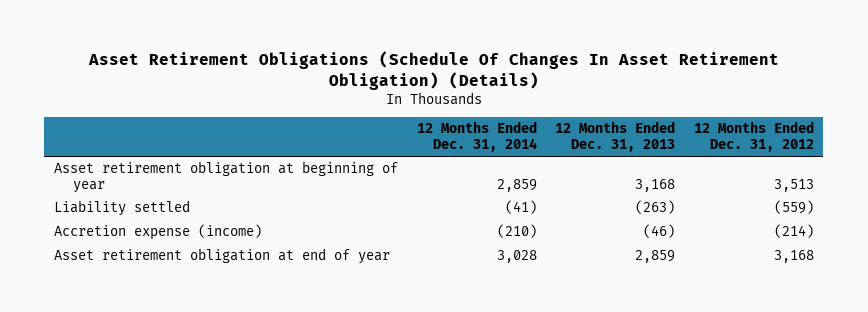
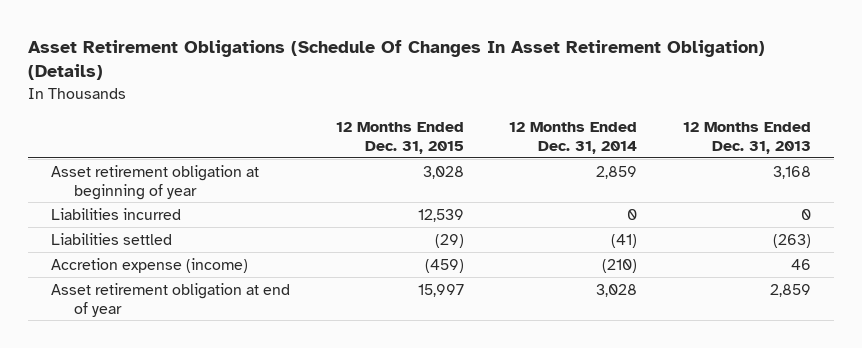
[694,121,815,153] 12 Months Ended Dec. 31, 2012 -> none
none -> [335,121,464,154] 12 Months Ended Dec. 31, 2015
none -> [51,207,182,220] Liabilities incurred
[53,200,190,217] Liability settled -> [51,232,173,245] Liabilities settled
[643,224,676,239] (46) -> [791,258,812,270] 46

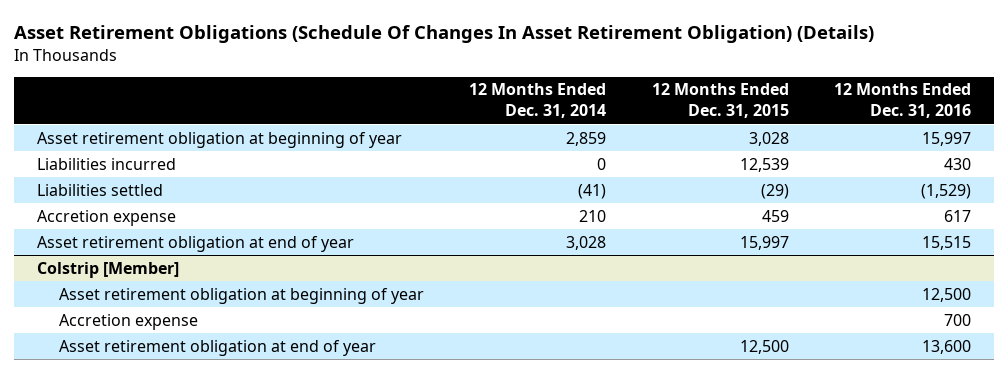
[683,121,812,154] 12 Months Ended Dec. 31, 2013 -> none
none -> [834,83,972,119] 12 Months Ended Dec. 31, 2016
[51,257,249,273] Accretion expense (income) -> [37,209,177,226] Accretion expense
[424,258,464,273] (459) -> [761,209,789,222] 459
[602,258,638,273] (210) -> [579,209,607,222] 210
none -> [37,261,180,278] Colstrip [Member]
none -> [58,287,424,304] Asset retirement obligation at beginning of year
none -> [58,313,198,330] Accretion expense
none -> [58,339,376,356] Asset retirement obligation at end of year

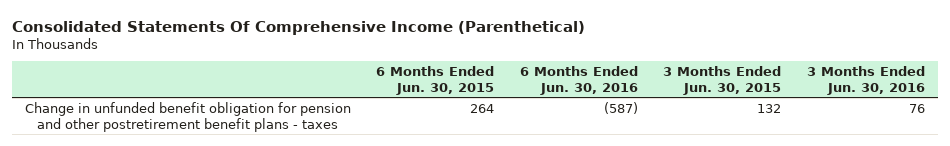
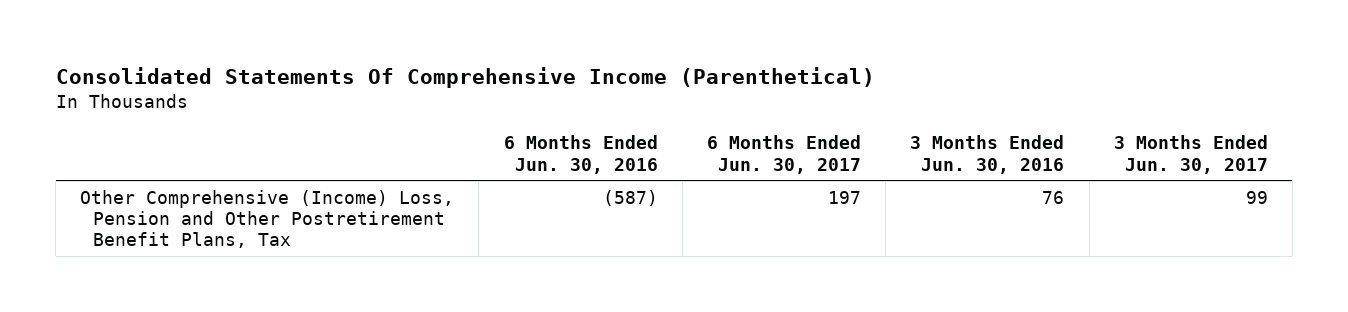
[376,65,495,95] 6 Months Ended Jun. 30, 2015 -> none
[663,65,782,95] 3 Months Ended Jun. 30, 2015 -> none
none -> [706,135,861,174] 6 Months Ended Jun. 30, 2017
none -> [1113,135,1268,174] 3 Months Ended Jun. 30, 2017
[24,101,351,132] Change in unfunded benefit obligation for pension and other postretirement benefit plans - taxes -> [80,189,455,249] Other Comprehensive (Income) Loss, Pension and Other Postretirement Benefit Plans, Tax

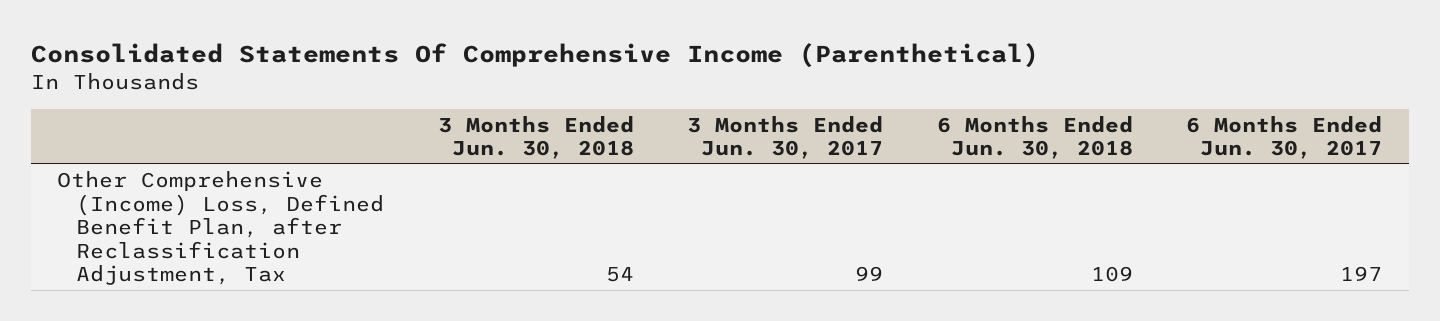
[503,135,658,174] 6 Months Ended Jun. 30, 2016 -> none
[910,135,1065,174] 3 Months Ended Jun. 30, 2016 -> none
none -> [437,115,634,160] 3 Months Ended Jun. 30, 2018
none -> [936,115,1133,160] 6 Months Ended Jun. 30, 2018
[80,189,455,249] Other Comprehensive (Income) Loss, Pension and Other Postretirement Benefit Plans, Tax -> [57,171,385,286] Other Comprehensive (Income) Loss, Defined Benefit Plan, after Reclassification Adjustment, Tax

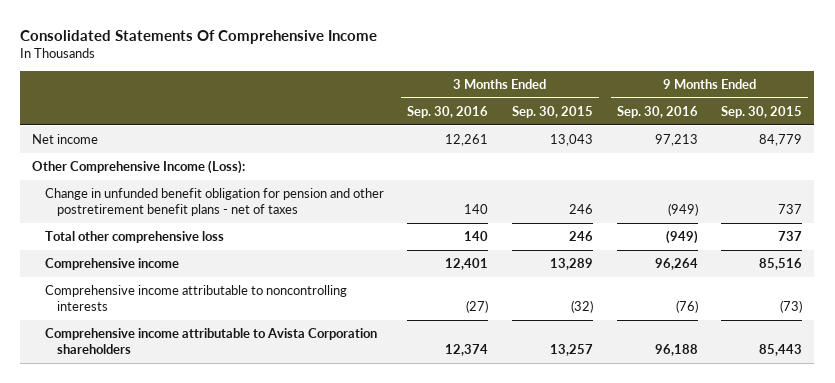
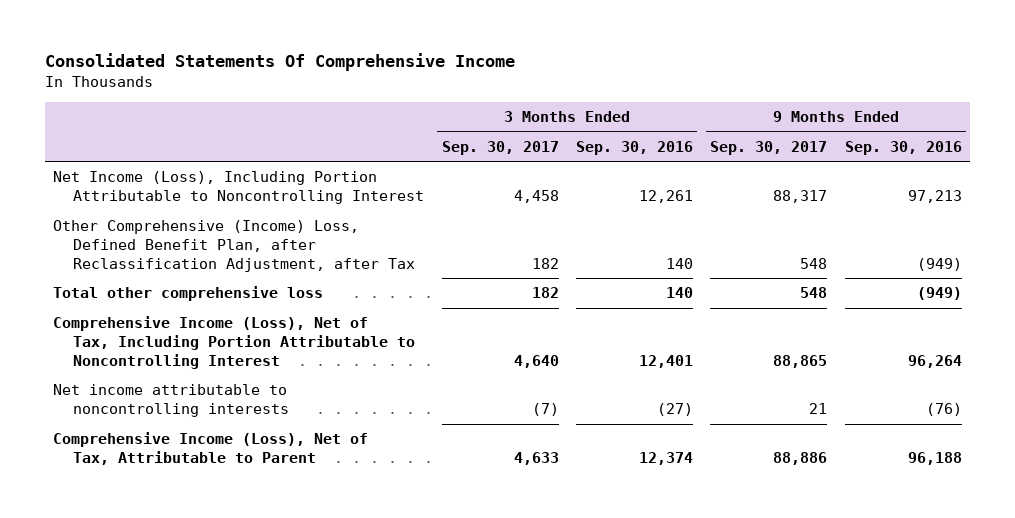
[512,105,594,118] Sep. 30, 2015 -> none
[721,105,803,118] Sep. 30, 2015 -> none
none -> [441,140,559,155] Sep. 30, 2017
none -> [710,140,828,155] Sep. 30, 2017
[32,160,246,175] Other Comprehensive Income (Loss): -> none
[32,134,99,145] Net income -> [53,171,425,205] Net Income (Loss), Including Portion Attributable to Noncontrolling Interest
[44,188,384,217] Change in unfunded benefit obligation for pension and other postretirement benefit plans - net of taxes -> [53,220,416,272] Other Comprehensive (Income) Loss, Defined Benefit Plan, after Reclassification Adjustment, after Tax
[44,258,179,271] Comprehensive income -> [53,316,416,369] Comprehensive Income (Loss), Net of Tax, Including Portion Attributable to Noncontrolling Interest
[44,285,347,312] Comprehensive income attributable to noncontrolling interests -> [53,384,290,418] Net income attributable to noncontrolling interests
[44,328,377,355] Comprehensive income attributable to Avista Corporation shareholders -> [53,432,369,466] Comprehensive Income (Loss), Net of Tax, Attributable to Parent

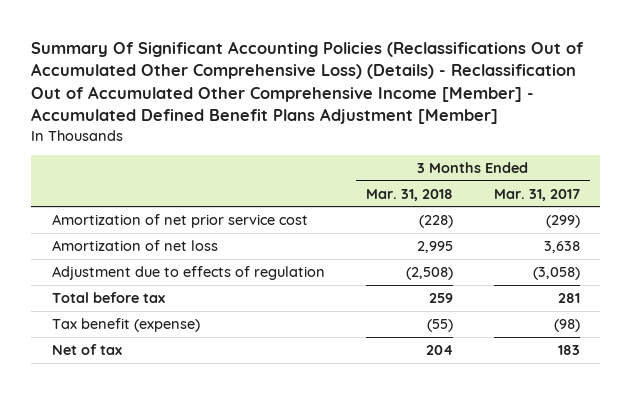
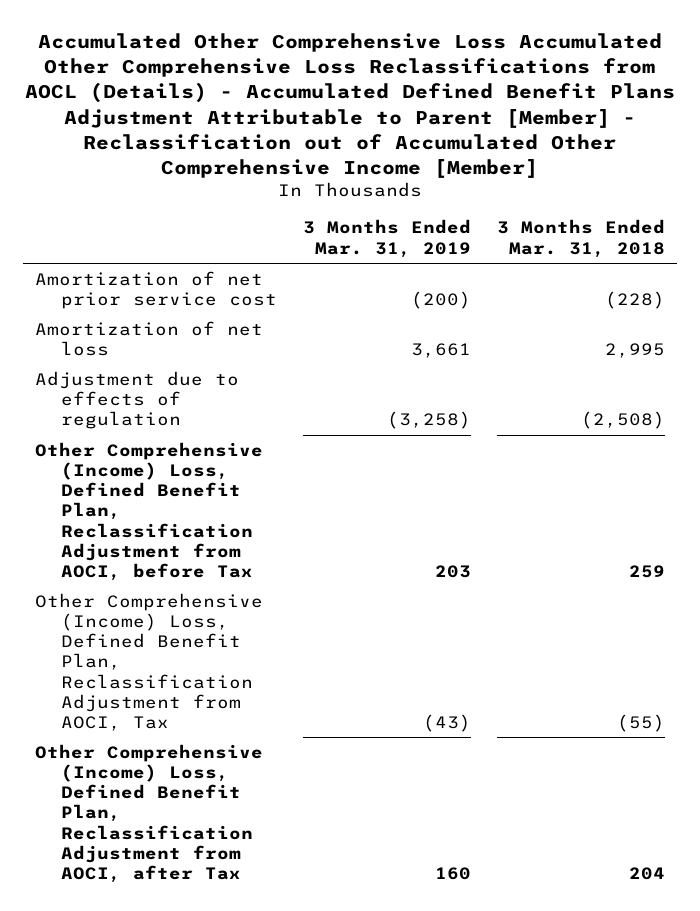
[31,40,585,125] Summary Of Significant Accounting Policies (Reclassifications Out of Accumulated Other Comprehensive Loss) (Details) - Reclassification Out of Accumulated Other Comprehensive Income [Member] - Accumulated Defined Benefit Plans Adjustment [Member] -> [25,32,676,179] Accumulated Other Comprehensive Loss Accumulated Other Comprehensive Loss Reclassifications from AOCL (Details) - Accumulated Defined Benefit Plans Adjustment Attributable to Parent [Member] - Reclassification out of Accumulated Other Comprehensive Income [Member]
[493,188,580,201] Mar. 31, 2017 -> none
none -> [302,219,471,258] 3 Months Ended Mar. 31, 2019
[51,291,165,303] Total before tax -> [35,441,264,582] Other Comprehensive (Income) Loss, Defined Benefit Plan, Reclassification Adjustment from AOCI, before Tax
[51,317,200,332] Tax benefit (expense) -> [35,592,264,732] Other Comprehensive (Income) Loss, Defined Benefit Plan, Reclassification Adjustment from AOCI, Tax
[51,343,122,355] Net of tax -> [35,743,264,884] Other Comprehensive (Income) Loss, Defined Benefit Plan, Reclassification Adjustment from AOCI, after Tax

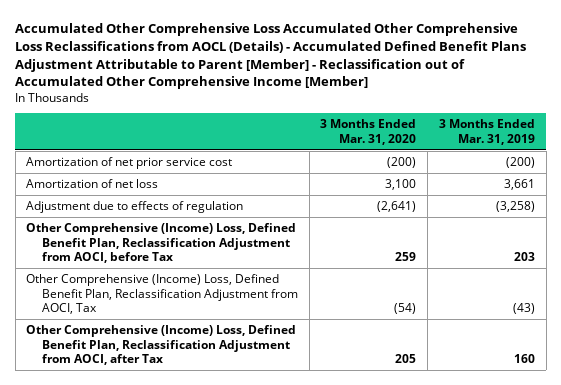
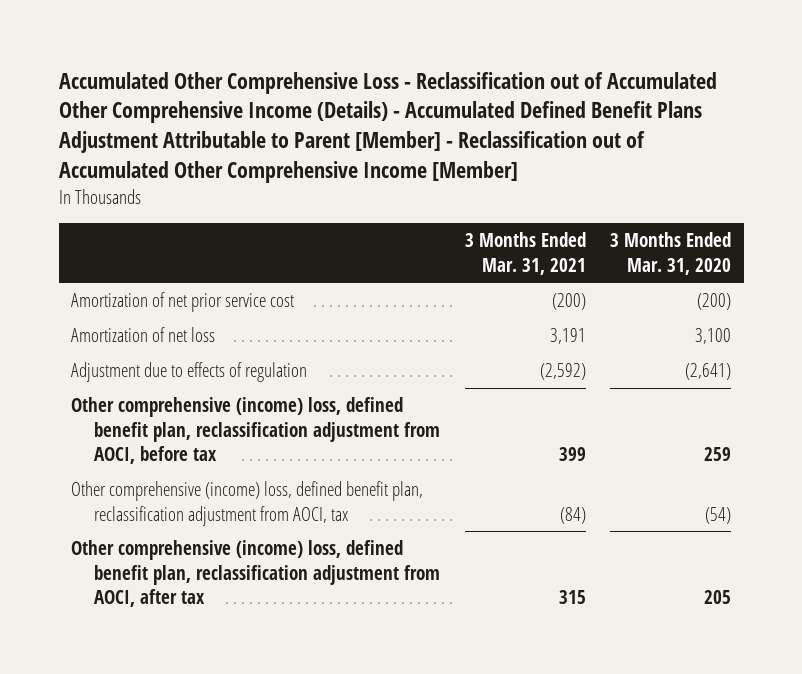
[15,23,527,90] Accumulated Other Comprehensive Loss Accumulated Other Comprehensive Loss Reclassifications from AOCL (Details) - Accumulated Defined Benefit Plans Adjustment Attributable to Parent [Member] - Reclassification out of Accumulated Other Comprehensive Income [Member] -> [58,71,717,183] Accumulated Other Comprehensive Loss - Reclassification out of Accumulated Other Comprehensive Income (Details) - Accumulated Defined Benefit Plans Adjustment Attributable to Parent [Member] - Reclassification out of Accumulated Other Comprehensive Income [Member]
[438,119,535,145] 3 Months Ended Mar. 31, 2019 -> none
none -> [464,232,586,275] 3 Months Ended Mar. 31, 2021
[26,222,297,264] Other Comprehensive (Income) Loss, Defined Benefit Plan, Reclassification Adjustment from AOCI, before Tax -> [70,397,441,465] Other comprehensive (income) loss, defined benefit plan, reclassification adjustment from AOCI, before tax
[26,273,299,315] Other Comprehensive (Income) Loss, Defined Benefit Plan, Reclassification Adjustment from AOCI, Tax -> [70,481,423,526] Other comprehensive (income) loss, defined benefit plan, reclassification adjustment from AOCI, tax
[26,324,297,366] Other Comprehensive (Income) Loss, Defined Benefit Plan, Reclassification Adjustment from AOCI, after Tax -> [70,540,441,608] Other comprehensive (income) loss, defined benefit plan, reclassification adjustment from AOCI, after tax

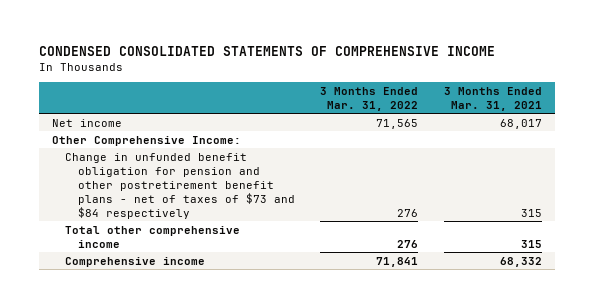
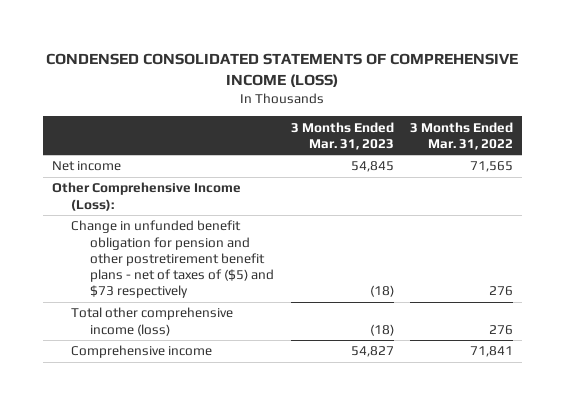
[38,46,495,57] CONDENSED CONSOLIDATED STATEMENTS OF COMPREHENSIVE INCOME -> [46,52,519,87] CONDENSED CONSOLIDATED STATEMENTS OF COMPREHENSIVE INCOME (LOSS)
[444,86,543,111] 3 Months Ended Mar. 31, 2021 -> none
none -> [290,121,394,150] 3 Months Ended Mar. 31, 2023
[51,135,241,146] Other Comprehensive Income: -> [51,182,241,211] Other Comprehensive Income (Loss):
[64,152,295,219] Change in unfunded benefit obligation for pension and other postretirement benefit plans - net of taxes of $73 and $84 respectively -> [70,220,274,299] Change in unfunded benefit obligation for pension and other postretirement benefit plans - net of taxes of ($5) and $73 respectively
[64,225,240,248] Total other comprehensive income -> [70,307,233,336] Total other comprehensive income (loss)

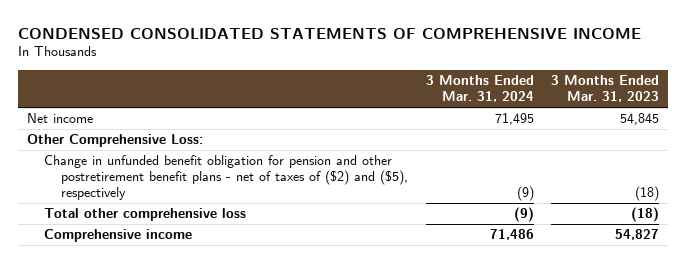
[46,52,519,87] CONDENSED CONSOLIDATED STATEMENTS OF COMPREHENSIVE INCOME (LOSS) -> [17,27,641,39] CONDENSED CONSOLIDATED STATEMENTS OF COMPREHENSIVE INCOME
[410,121,514,150] 3 Months Ended Mar. 31, 2022 -> none
none -> [425,75,534,103] 3 Months Ended Mar. 31, 2024
[51,182,241,211] Other Comprehensive Income (Loss): -> [26,134,203,148] Other Comprehensive Loss:
[70,220,274,299] Change in unfunded benefit obligation for pension and other postretirement benefit plans - net of taxes of ($5) and $73 respectively -> [43,155,409,201] Change in unfunded benefit obligation for pension and other postretirement benefit plans - net of taxes of ($2) and ($5), respectively
[70,307,233,336] Total other comprehensive income (loss) -> [43,208,246,222] Total other comprehensive loss

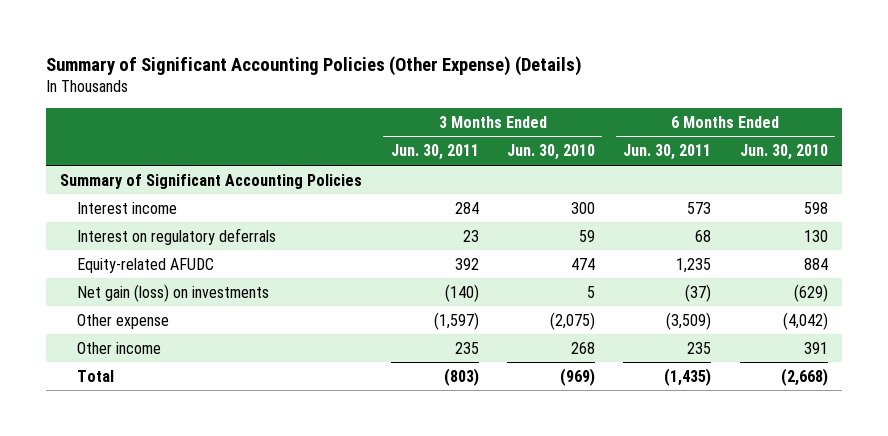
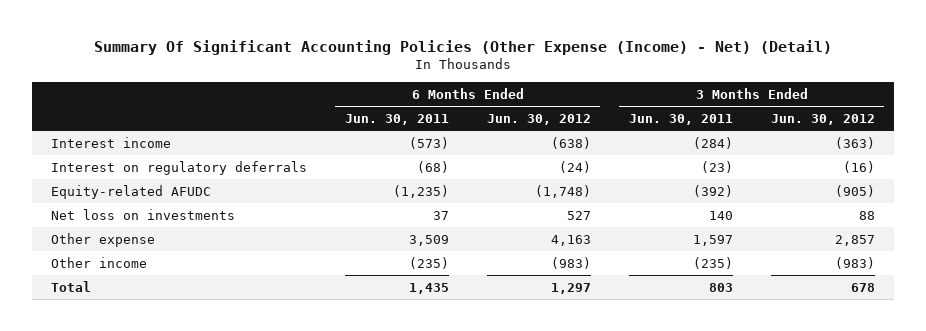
[46,55,583,76] Summary of Significant Accounting Policies (Other Expense) (Details) -> [93,39,832,55] Summary Of Significant Accounting Policies (Other Expense (Income) - Net) (Detail)
[506,144,595,161] Jun. 30, 2010 -> none
[739,144,828,161] Jun. 30, 2010 -> none
none -> [486,113,591,125] Jun. 30, 2012
none -> [770,113,875,125] Jun. 30, 2012
[60,173,363,189] Summary of Significant Accounting Policies -> none
[454,201,479,214] 284 -> [692,136,733,149] (284)
[687,201,712,214] 573 -> [408,136,449,149] (573)
[462,229,479,242] 23 -> [700,160,733,173] (23)
[695,229,712,242] 68 -> [416,160,449,173] (68)
[454,257,479,270] 392 -> [692,184,733,197] (392)
[676,257,712,273] 1,235 -> [392,184,449,198] (1,235)
[76,283,269,302] Net gain (loss) on investments -> [50,208,235,220] Net loss on investments
[444,283,479,302] (140) -> [708,210,733,220] 140
[685,283,712,302] (37) -> [432,210,449,220] 37
[433,311,479,330] (1,597) -> [692,234,733,246] 1,597
[666,311,712,330] (3,509) -> [408,234,449,246] 3,509
[454,341,479,354] 235 -> [692,256,733,269] (235)
[687,341,712,354] 235 -> [408,256,449,269] (235)
[443,367,479,386] (803) -> [708,282,733,292] 803
[664,367,712,386] (1,435) -> [408,282,449,294] 1,435

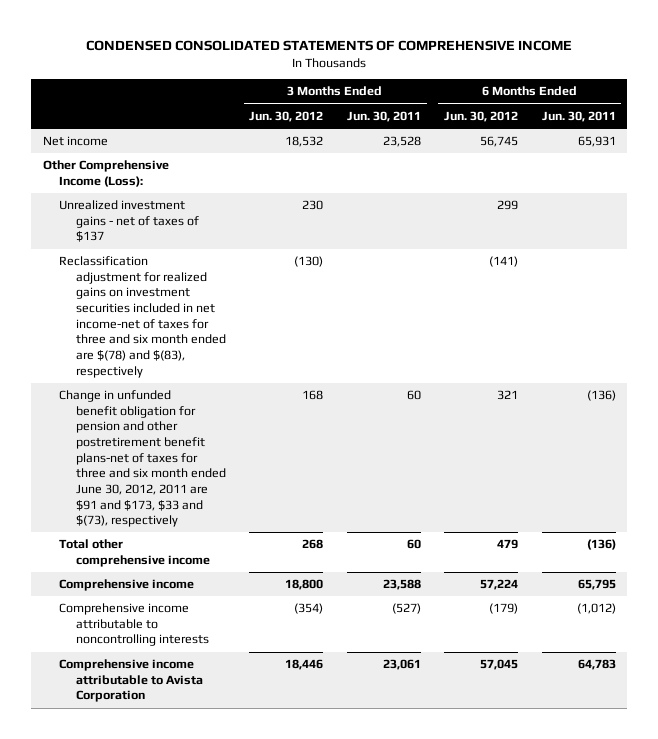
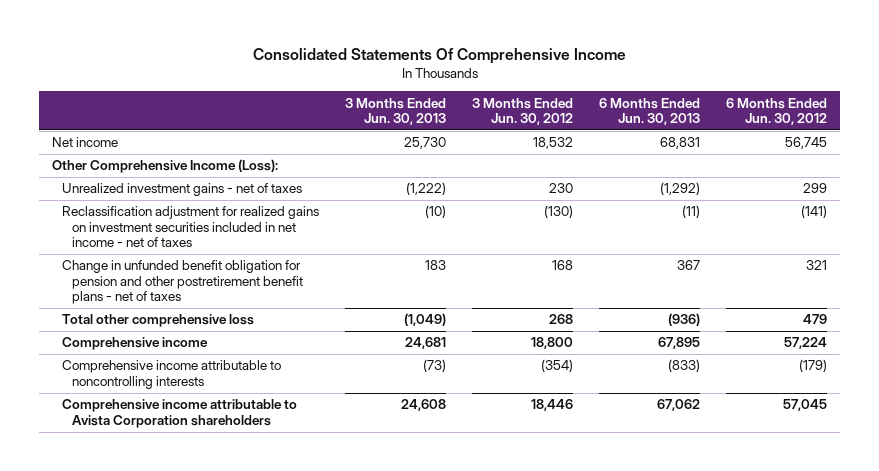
[86,40,573,52] CONDENSED CONSOLIDATED STATEMENTS OF COMPREHENSIVE INCOME -> [252,47,626,64] Consolidated Statements Of Comprehensive Income
[346,110,421,122] Jun. 30, 2011 -> none
[541,110,616,122] Jun. 30, 2011 -> none
none -> [344,97,446,126] 3 Months Ended Jun. 30, 2013
none -> [599,97,701,126] 6 Months Ended Jun. 30, 2013
[59,200,199,243] Unrealized investment gains - net of taxes of $137 -> [61,183,302,197] Unrealized investment gains - net of taxes
[59,256,226,378] Reclassification adjustment for realized gains on investment securities included in net income-net of taxes for three and six month ended are $(78) and $(83), respectively -> [61,206,319,248] Reclassification adjustment for realized gains on investment securities included in net income - net of taxes
[59,390,226,528] Change in unfunded benefit obligation for pension and other postretirement benefit plans-net of taxes for three and six month ended June 30, 2012, 2011 are $91 and $173, $33 and $(73), respectively -> [61,260,303,305] Change in unfunded benefit obligation for pension and other postretirement benefit plans - net of taxes
[59,539,210,567] Total other comprehensive income -> [61,314,254,328] Total other comprehensive loss
[59,659,203,703] Comprehensive income attributable to Avista Corporation -> [61,399,297,428] Comprehensive income attributable to Avista Corporation shareholders

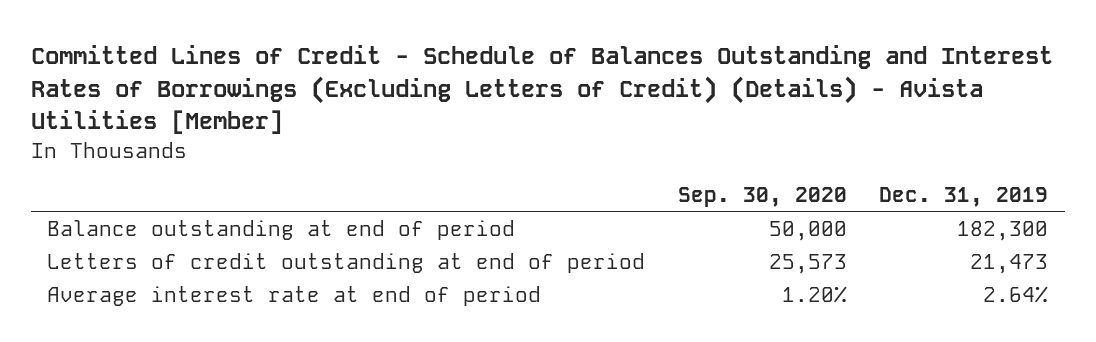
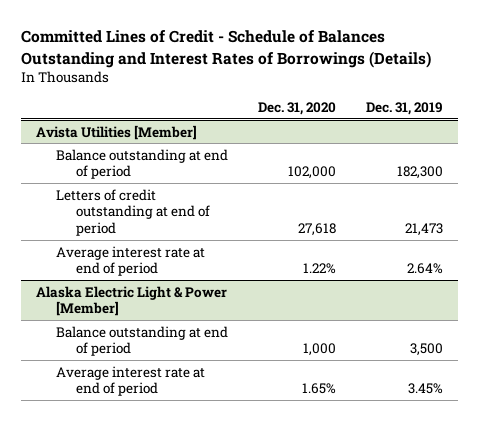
[31,44,1054,135] Committed Lines of Credit - Schedule of Balances Outstanding and Interest Rates of Borrowings (Excluding Letters of Credit) (Details) - Avista Utilities [Member] -> [21,30,432,68] Committed Lines of Credit - Schedule of Balances Outstanding and Interest Rates of Borrowings (Details)
[677,187,847,208] Sep. 30, 2020 -> none
none -> [258,102,337,116] Dec. 31, 2020
none -> [36,124,198,140] Avista Utilities [Member]
none -> [36,285,228,317] Alaska Electric Light & Power [Member]
none -> [56,325,229,357] Balance outstanding at end of period
none -> [56,365,206,397] Average interest rate at end of period

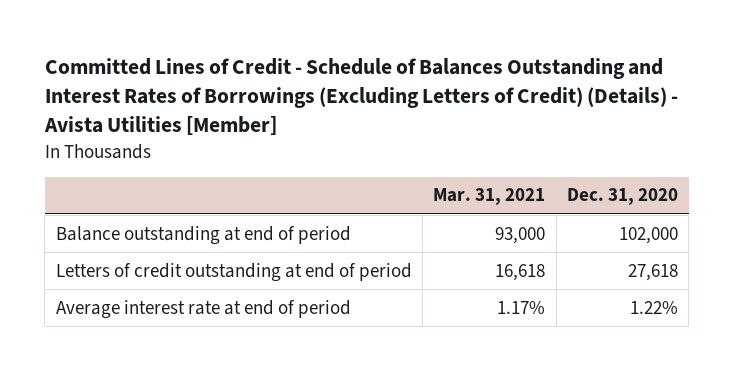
[21,30,432,68] Committed Lines of Credit - Schedule of Balances Outstanding and Interest Rates of Borrowings (Details) -> [43,57,678,136] Committed Lines of Credit - Schedule of Balances Outstanding and Interest Rates of Borrowings (Excluding Letters of Credit) (Details) - Avista Utilities [Member]
[366,102,444,116] Dec. 31, 2019 -> none
none -> [433,188,546,206] Mar. 31, 2021
[36,124,198,140] Avista Utilities [Member] -> none
[36,285,228,317] Alaska Electric Light & Power [Member] -> none
[56,325,229,357] Balance outstanding at end of period -> none
[56,365,206,397] Average interest rate at end of period -> none

